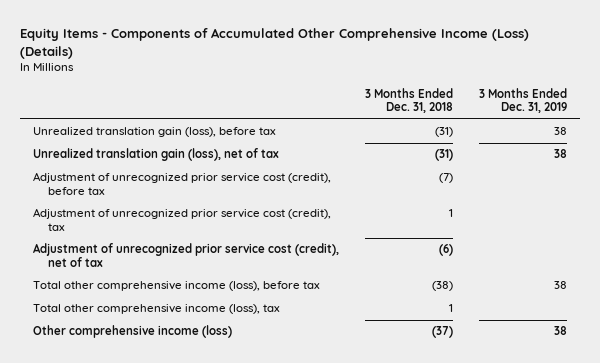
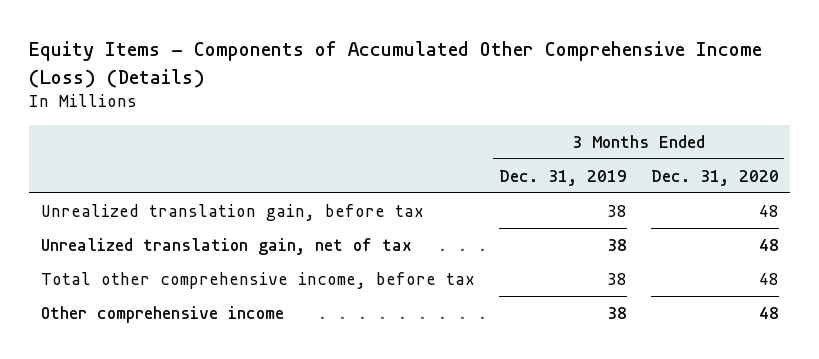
[365,87,454,114] 3 Months Ended Dec. 31, 2018 -> none
none -> [650,169,779,186] Dec. 31, 2020
[33,172,332,195] Adjustment of unrecognized prior service cost (credit), before tax -> none
[33,208,332,231] Adjustment of unrecognized prior service cost (credit), tax -> none
[33,243,340,267] Adjustment of unrecognized prior service cost (credit), net of tax -> none
[33,304,281,315] Total other comprehensive income (loss), tax -> none
[33,127,277,138] Unrealized translation gain (loss), before tax -> [40,204,424,222] Unrealized translation gain, before tax
[33,148,280,162] Unrealized translation gain (loss), net of tax -> [40,238,412,256] Unrealized translation gain, net of tax
[33,281,321,292] Total other comprehensive income (loss), before tax -> [40,272,475,290] Total other comprehensive income, before tax
[33,325,233,339] Other comprehensive income (loss) -> [40,306,284,324] Other comprehensive income

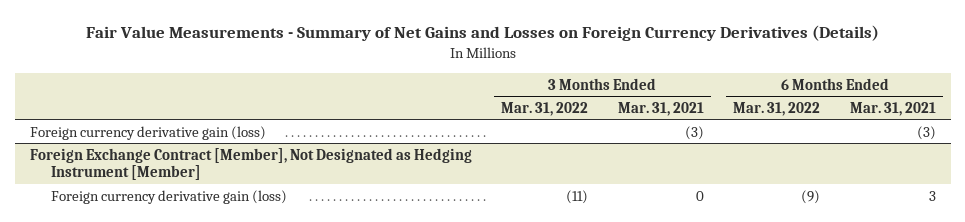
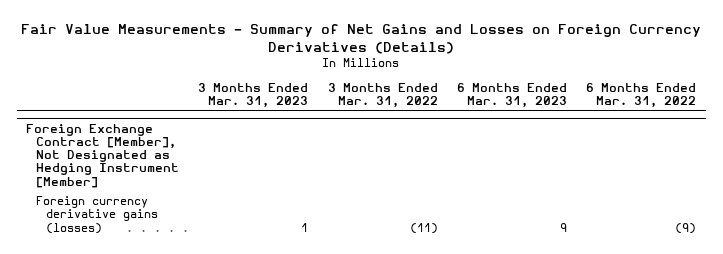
[617,101,704,116] Mar. 31, 2021 -> none
[849,101,936,116] Mar. 31, 2021 -> none
none -> [198,83,309,109] 3 Months Ended Mar. 31, 2023
none -> [456,83,567,109] 6 Months Ended Mar. 31, 2023
[29,125,266,140] Foreign currency derivative gain (loss) -> none
[51,189,288,204] Foreign currency derivative gain (loss) -> [36,196,159,234] Foreign currency derivative gains (losses)

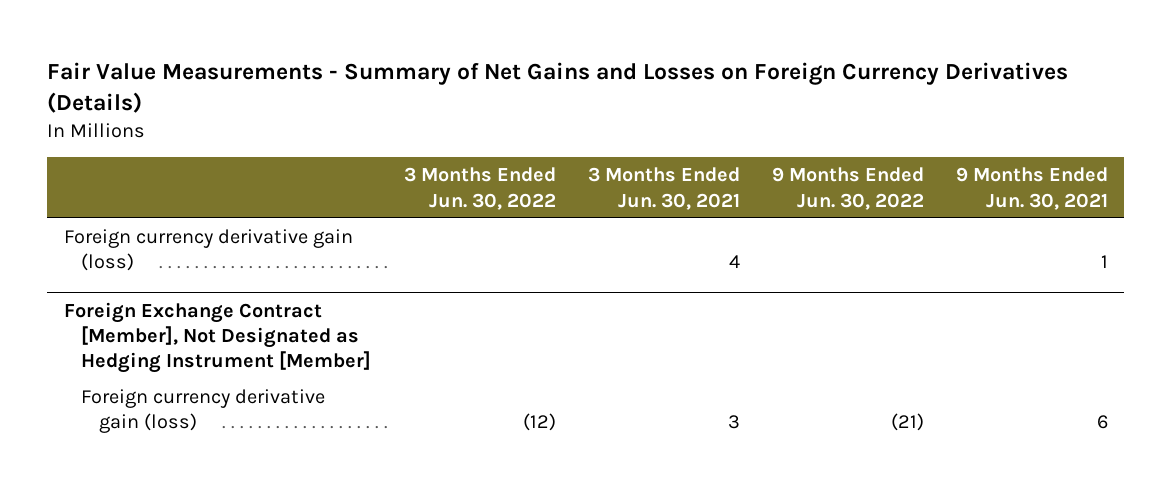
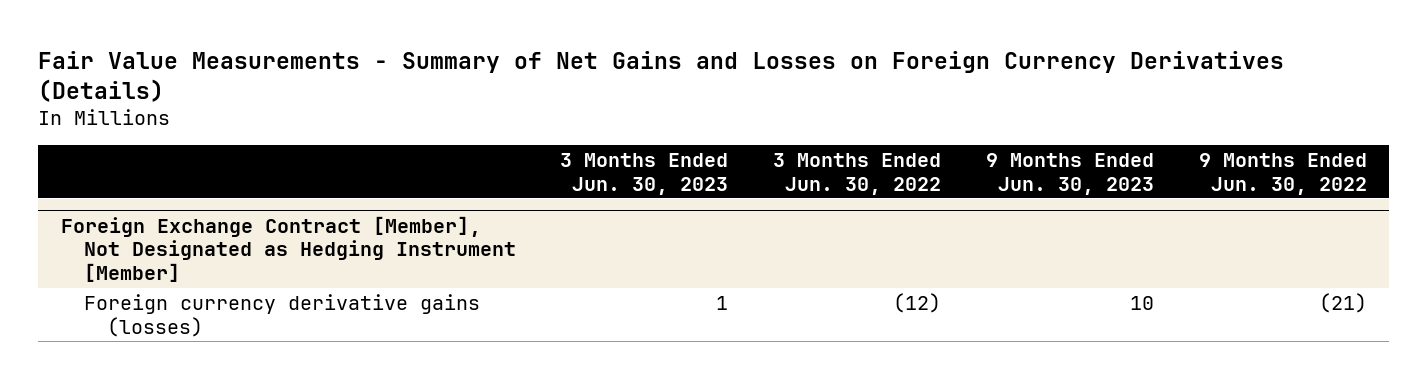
[587,167,740,210] 3 Months Ended Jun. 30, 2021 -> none
[956,167,1109,210] 9 Months Ended Jun. 30, 2021 -> none
none -> [560,152,729,195] 3 Months Ended Jun. 30, 2023
none -> [985,152,1154,195] 9 Months Ended Jun. 30, 2023
[63,228,353,272] Foreign currency derivative gain (loss) -> none
[81,388,326,434] Foreign currency derivative gain (loss) -> [83,293,480,337] Foreign currency derivative gains (losses)

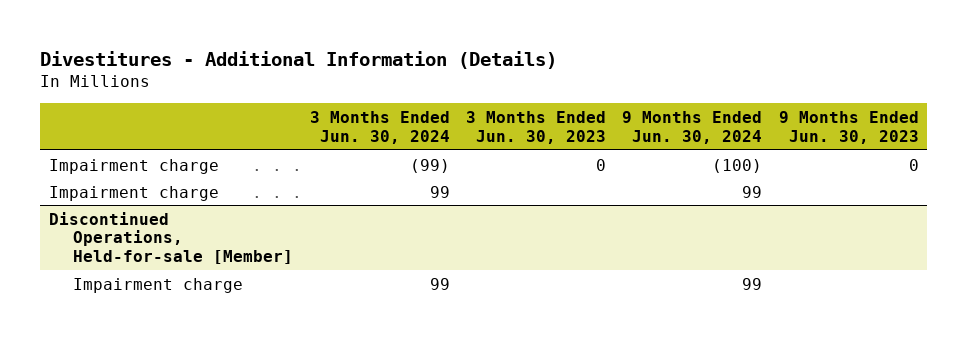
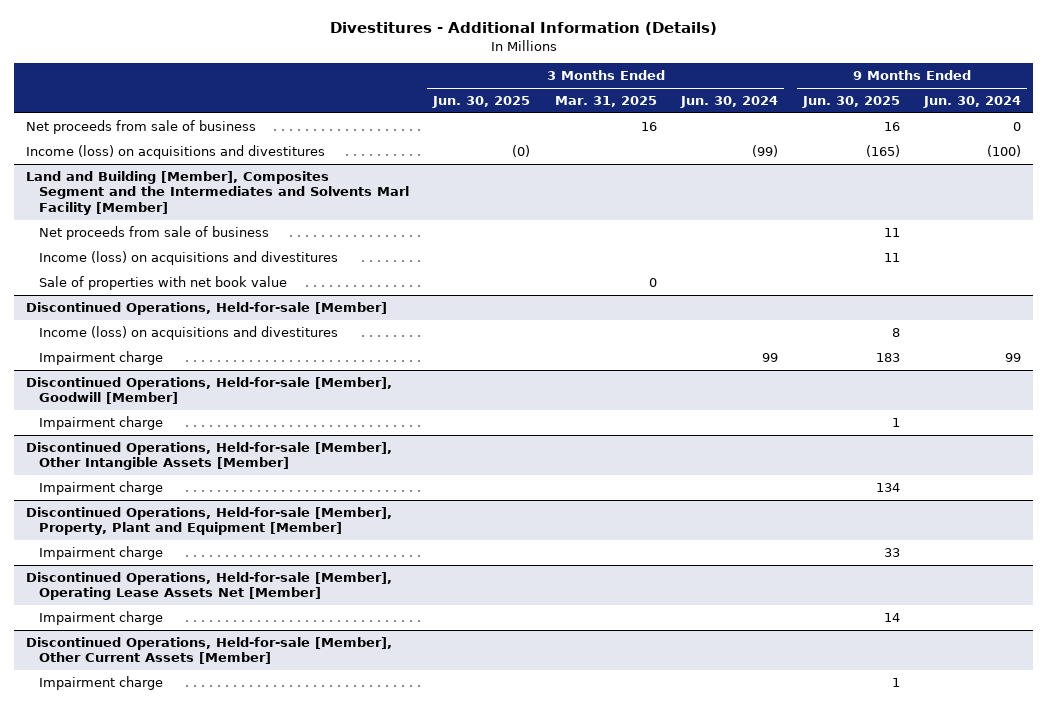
[466,111,607,144] 3 Months Ended Jun. 30, 2023 -> none
[778,111,919,144] 9 Months Ended Jun. 30, 2023 -> none
none -> [432,96,531,109] Jun. 30, 2025
none -> [554,96,657,108] Mar. 31, 2025
none -> [801,96,900,109] Jun. 30, 2025
[48,185,219,201] Impairment charge -> none
none -> [25,120,256,135] Net proceeds from sale of business
[48,158,219,174] Impairment charge -> [25,145,325,160] Income (loss) on acquisitions and divestitures
none -> [25,171,409,215] Land and Building [Member], Composites Segment and the Intermediates and Solvents Marl Facility [Member]
none -> [38,226,269,241] Net proceeds from sale of business
none -> [38,251,338,266] Income (loss) on acquisitions and divestitures
none -> [38,276,287,291] Sale of properties with net book value
none -> [38,326,338,341] Income (loss) on acquisitions and divestitures
none -> [25,377,392,405] Discontinued Operations, Held-for-sale [Member], Goodwill [Member]
none -> [38,416,163,431] Impairment charge
none -> [25,442,392,471] Discontinued Operations, Held-for-sale [Member], Other Intangible Assets [Member]
none -> [38,481,163,496] Impairment charge
none -> [25,507,392,536] Discontinued Operations, Held-for-sale [Member], Property, Plant and Equipment [Member]
none -> [38,546,163,561] Impairment charge
none -> [25,572,392,601] Discontinued Operations, Held-for-sale [Member], Operating Lease Assets Net [Member]
none -> [38,611,163,626] Impairment charge
none -> [25,637,392,665] Discontinued Operations, Held-for-sale [Member], Other Current Assets [Member]
none -> [38,676,163,691] Impairment charge

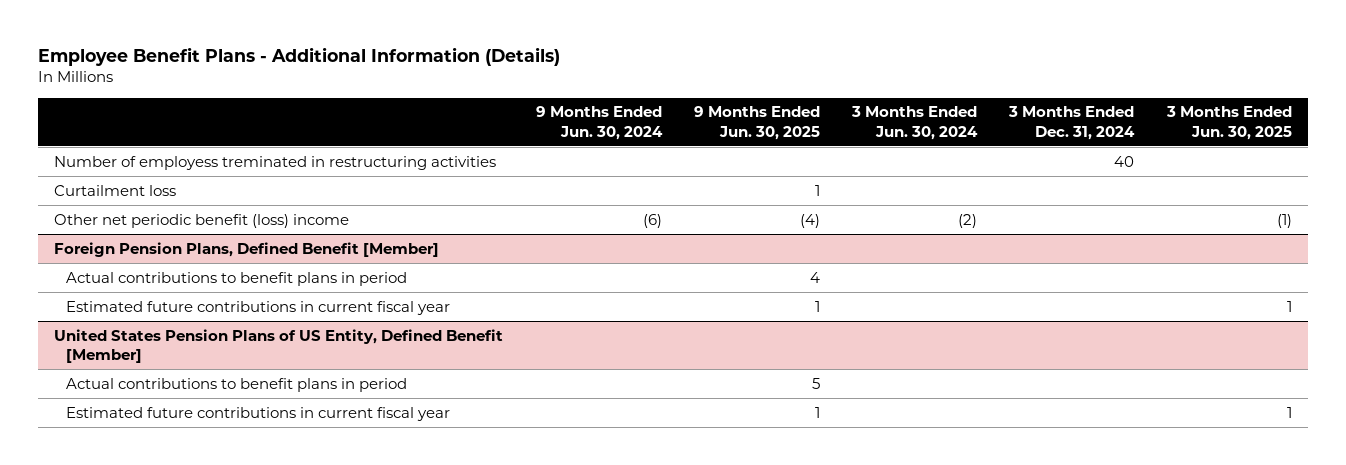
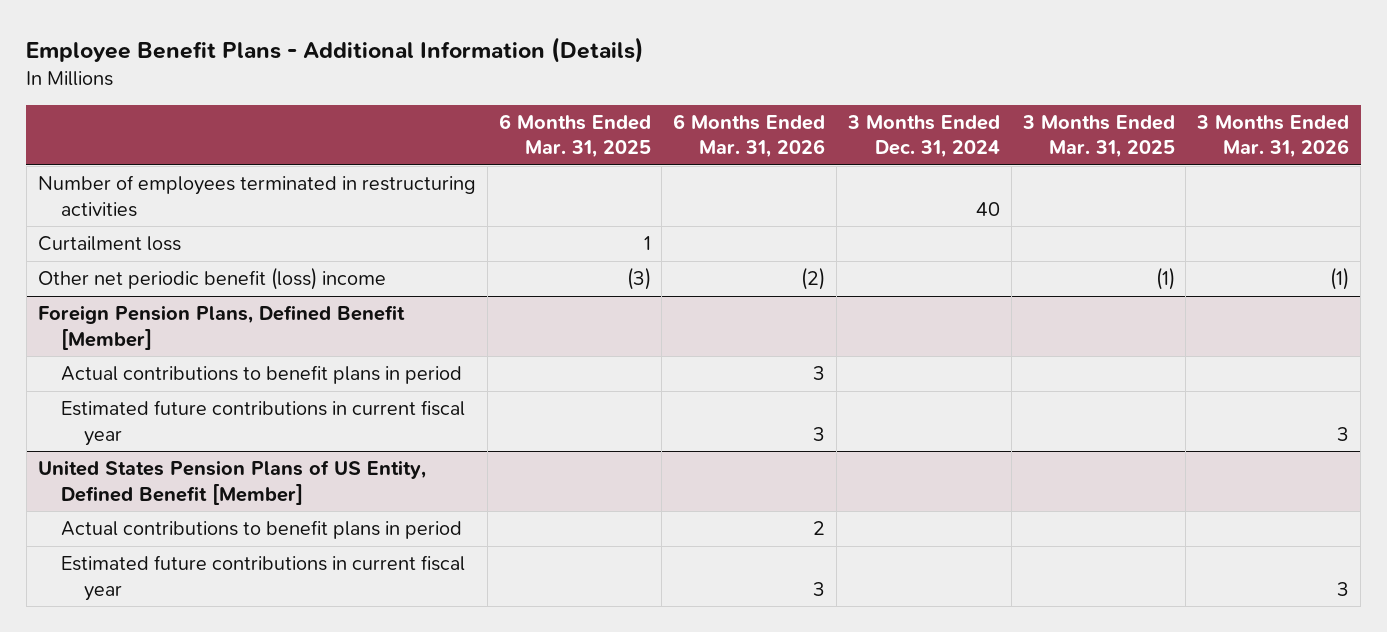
[535,106,663,140] 9 Months Ended Jun. 30, 2024 -> none
[693,106,820,140] 9 Months Ended Jun. 30, 2025 -> none
[851,106,979,140] 3 Months Ended Jun. 30, 2024 -> none
[1165,106,1292,140] 3 Months Ended Jun. 30, 2025 -> none
none -> [498,114,651,159] 6 Months Ended Mar. 31, 2025
none -> [673,114,826,159] 6 Months Ended Mar. 31, 2026
none -> [1021,115,1175,159] 3 Months Ended Mar. 31, 2025
none -> [1196,115,1350,159] 3 Months Ended Mar. 31, 2026
[54,155,497,170] Number of employess treminated in restructuring activities -> [37,175,476,217] Number of employees terminated in restructuring activities

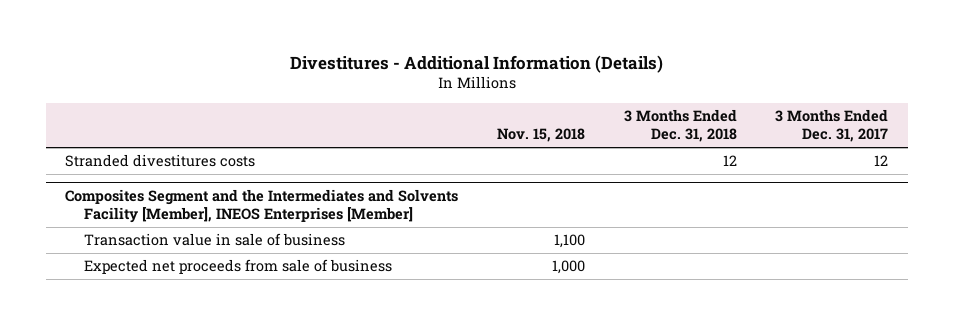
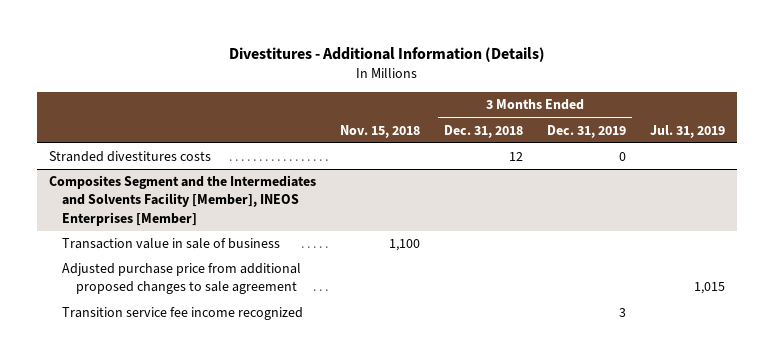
[775,109,889,143] 3 Months Ended Dec. 31, 2017 -> none
none -> [546,124,626,138] Dec. 31, 2019
none -> [649,124,725,138] Jul. 31, 2019
[84,259,393,275] Expected net proceeds from sale of business -> none
none -> [62,263,302,295] Adjusted purchase price from additional proposed changes to sale agreement
none -> [62,307,304,321] Transition service fee income recognized

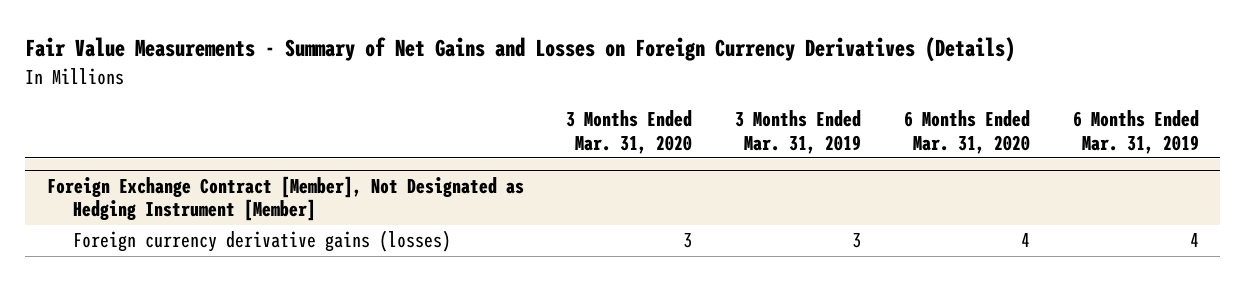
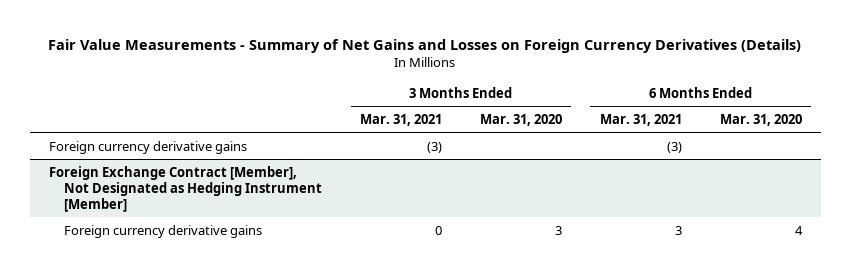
[735,110,862,154] 3 Months Ended Mar. 31, 2019 -> none
[1072,110,1199,154] 6 Months Ended Mar. 31, 2019 -> none
none -> [360,113,443,126] Mar. 31, 2021
none -> [599,113,682,126] Mar. 31, 2021
none -> [49,140,248,154] Foreign currency derivative gains
[72,230,451,253] Foreign currency derivative gains (losses) -> [64,224,263,238] Foreign currency derivative gains

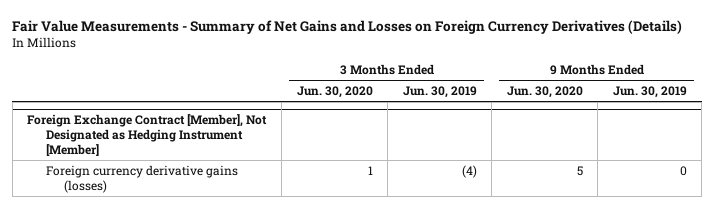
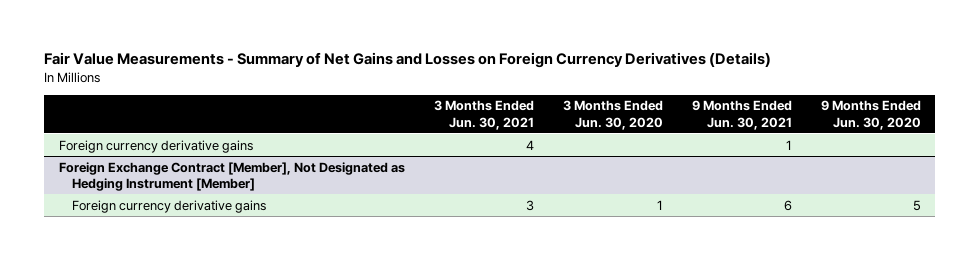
[402,86,477,99] Jun. 30, 2019 -> none
[612,86,687,99] Jun. 30, 2019 -> none
none -> [433,100,534,130] 3 Months Ended Jun. 30, 2021
none -> [691,100,792,130] 9 Months Ended Jun. 30, 2021
none -> [58,139,253,153] Foreign currency derivative gains
[45,164,238,193] Foreign currency derivative gains (losses) -> [72,199,267,213] Foreign currency derivative gains

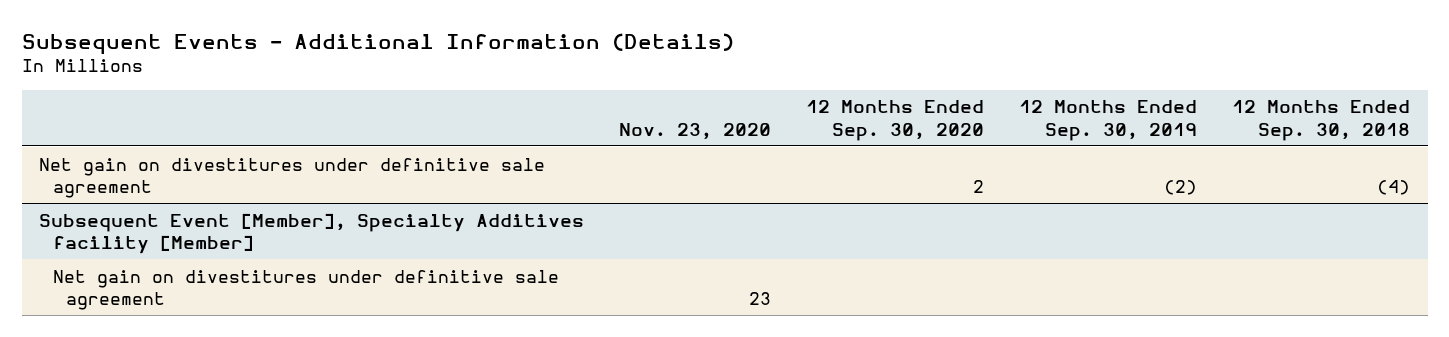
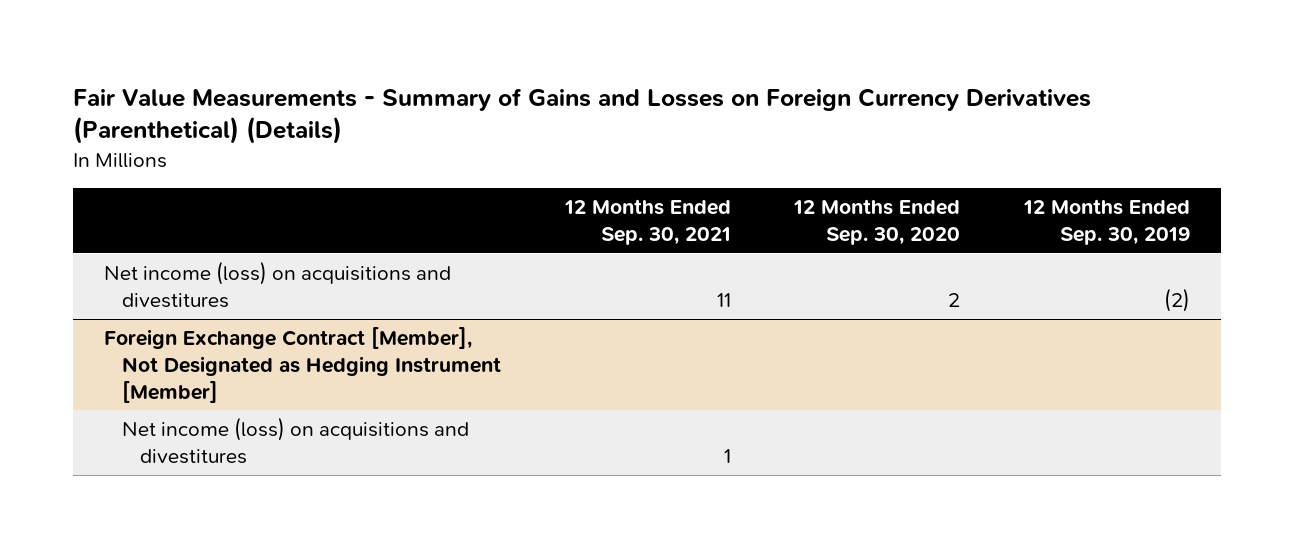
[21,32,734,55] Subsequent Events - Additional Information (Details) -> [72,87,1091,145] Fair Value Measurements - Summary of Gains and Losses on Foreign Currency Derivatives (Parenthetical) (Details)
[619,122,772,140] Nov. 23, 2020 -> none
[1232,100,1411,141] 12 Months Ended Sep. 30, 2018 -> none
none -> [563,199,731,246] 12 Months Ended Sep. 30, 2021
[39,212,585,254] Subsequent Event [Member], Specialty Additives facility [Member] -> none
[52,269,559,310] Net gain on divestitures under definitive sale agreement -> none
[39,157,546,198] Net gain on divestitures under definitive sale agreement -> [104,261,452,308] Net income (loss) on acquisitions and divestitures
none -> [104,327,502,403] Foreign Exchange Contract [Member], Not Designated as Hedging Instrument [Member]
none -> [122,417,470,464] Net income (loss) on acquisitions and divestitures

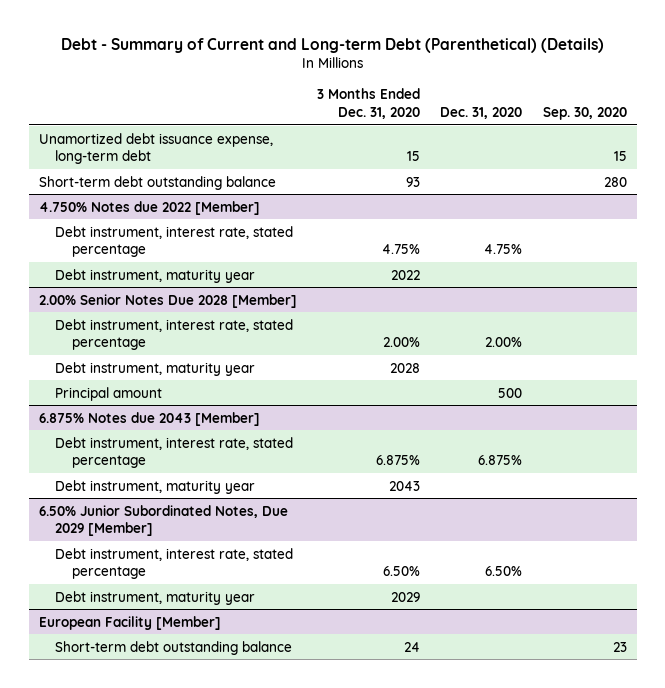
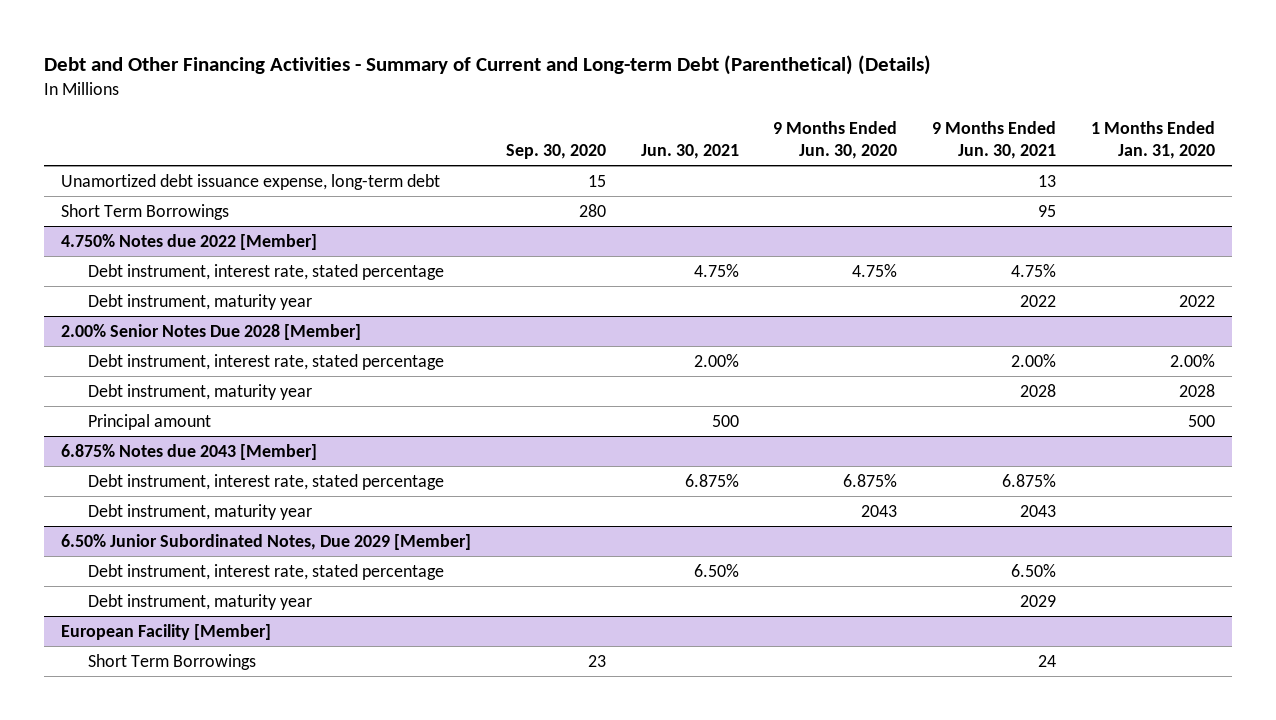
[60,37,604,53] Debt - Summary of Current and Long-term Debt (Parenthetical) (Details) -> [43,55,931,76] Debt and Other Financing Activities - Summary of Current and Long-term Debt (Parenthetical) (Details)
[317,88,421,119] 3 Months Ended Dec. 31, 2020 -> none
[440,106,523,119] Dec. 31, 2020 -> none
none -> [640,144,739,160] Jun. 30, 2021
none -> [773,120,898,160] 9 Months Ended Jun. 30, 2020
none -> [932,120,1057,160] 9 Months Ended Jun. 30, 2021
none -> [1091,120,1216,160] 1 Months Ended Jan. 31, 2020
[38,175,276,190] Short-term debt outstanding balance -> [61,203,230,220] Short Term Borrowings
[55,640,293,655] Short-term debt outstanding balance -> [87,653,256,670] Short Term Borrowings

